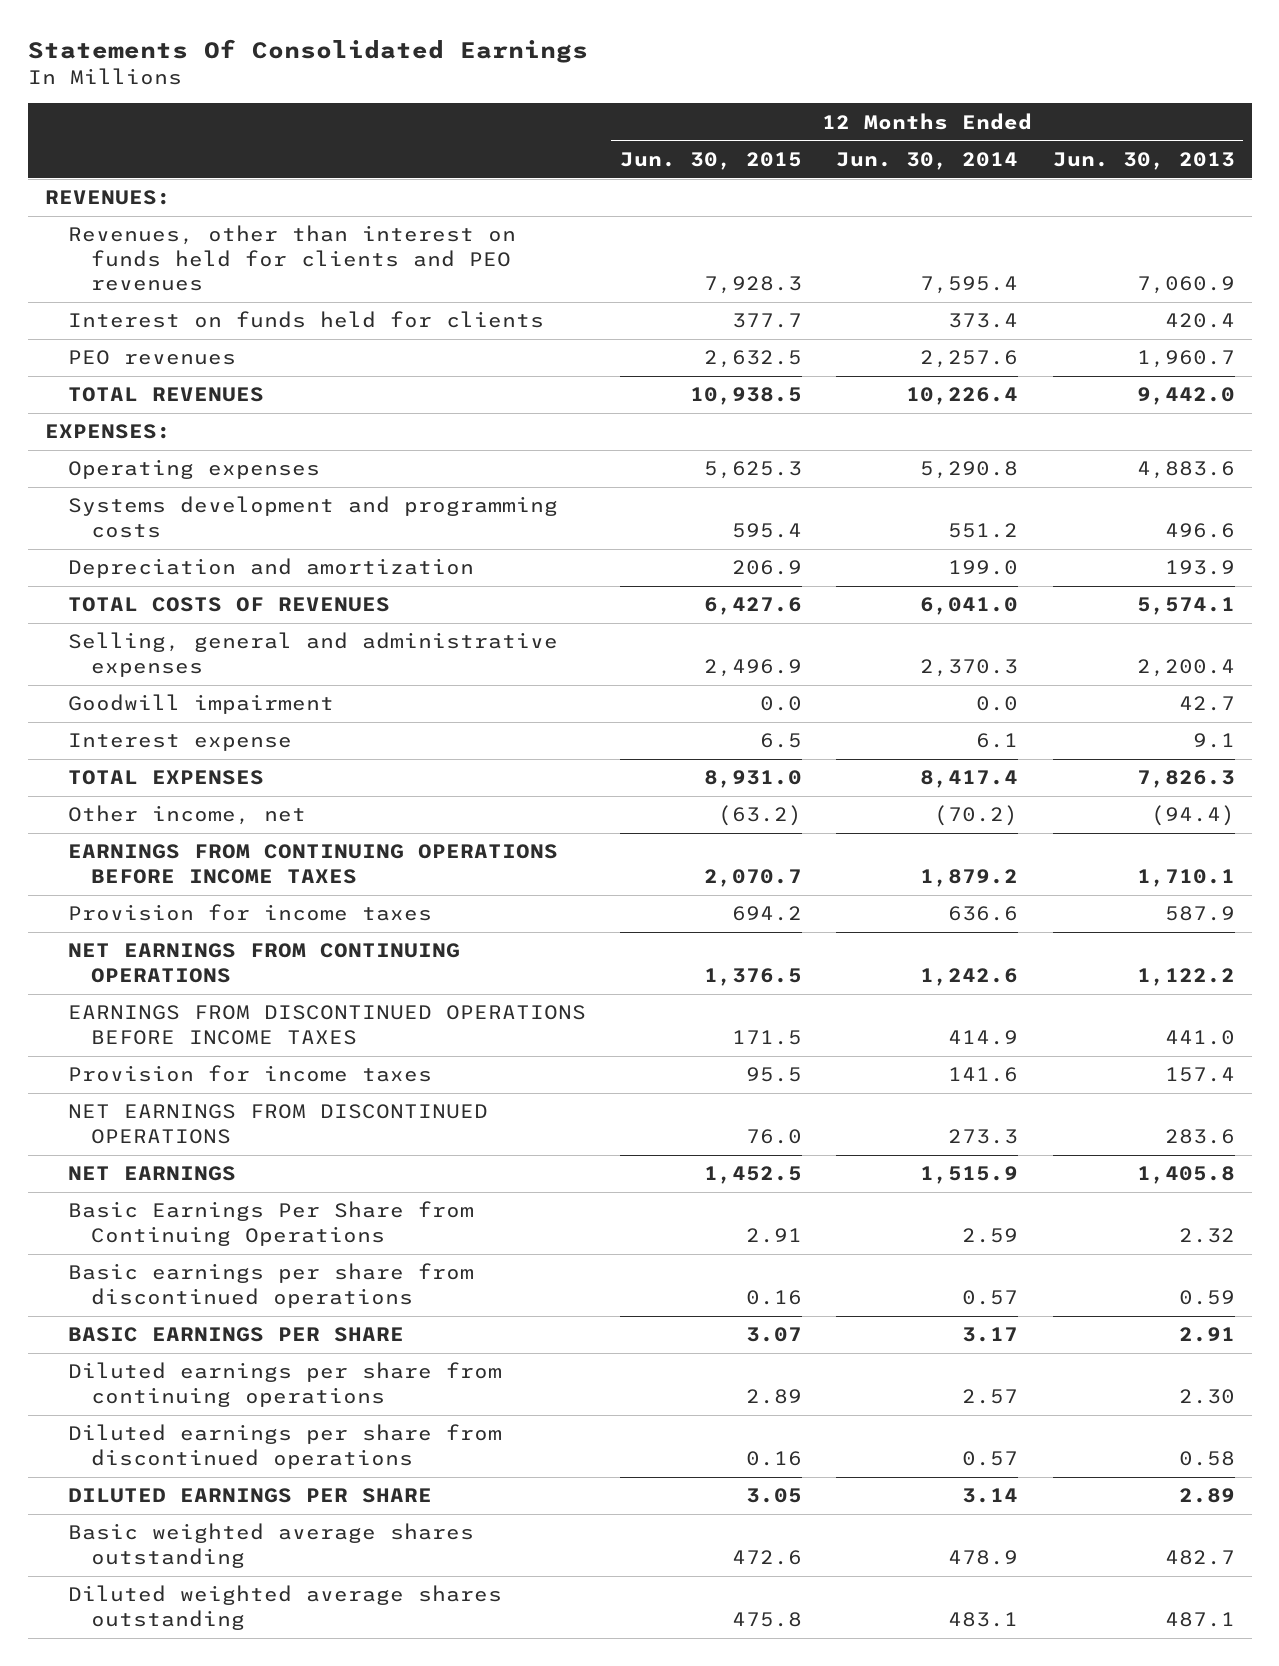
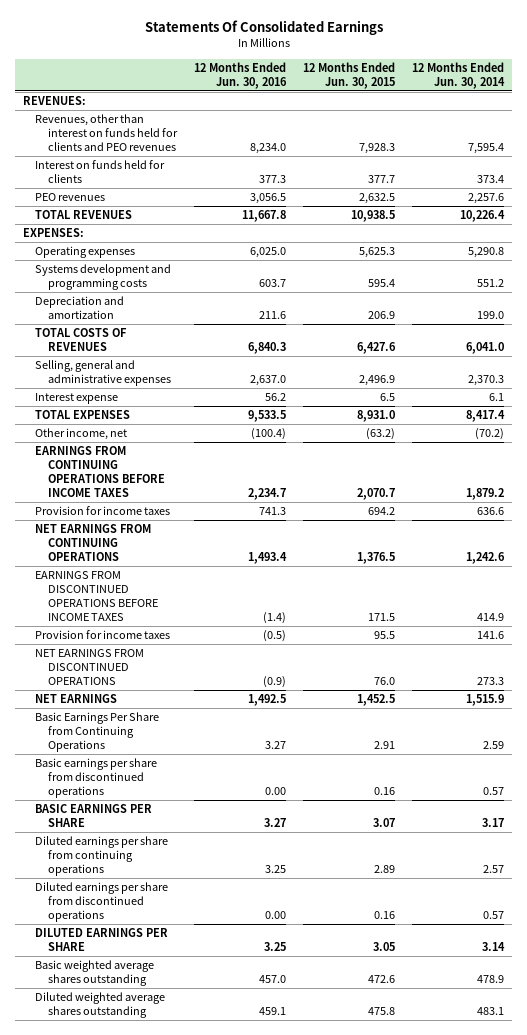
[1052,151,1235,170] Jun. 30, 2013 -> none
none -> [193,61,287,89] 12 Months Ended Jun. 30, 2016
[67,694,334,715] Goodwill impairment -> none

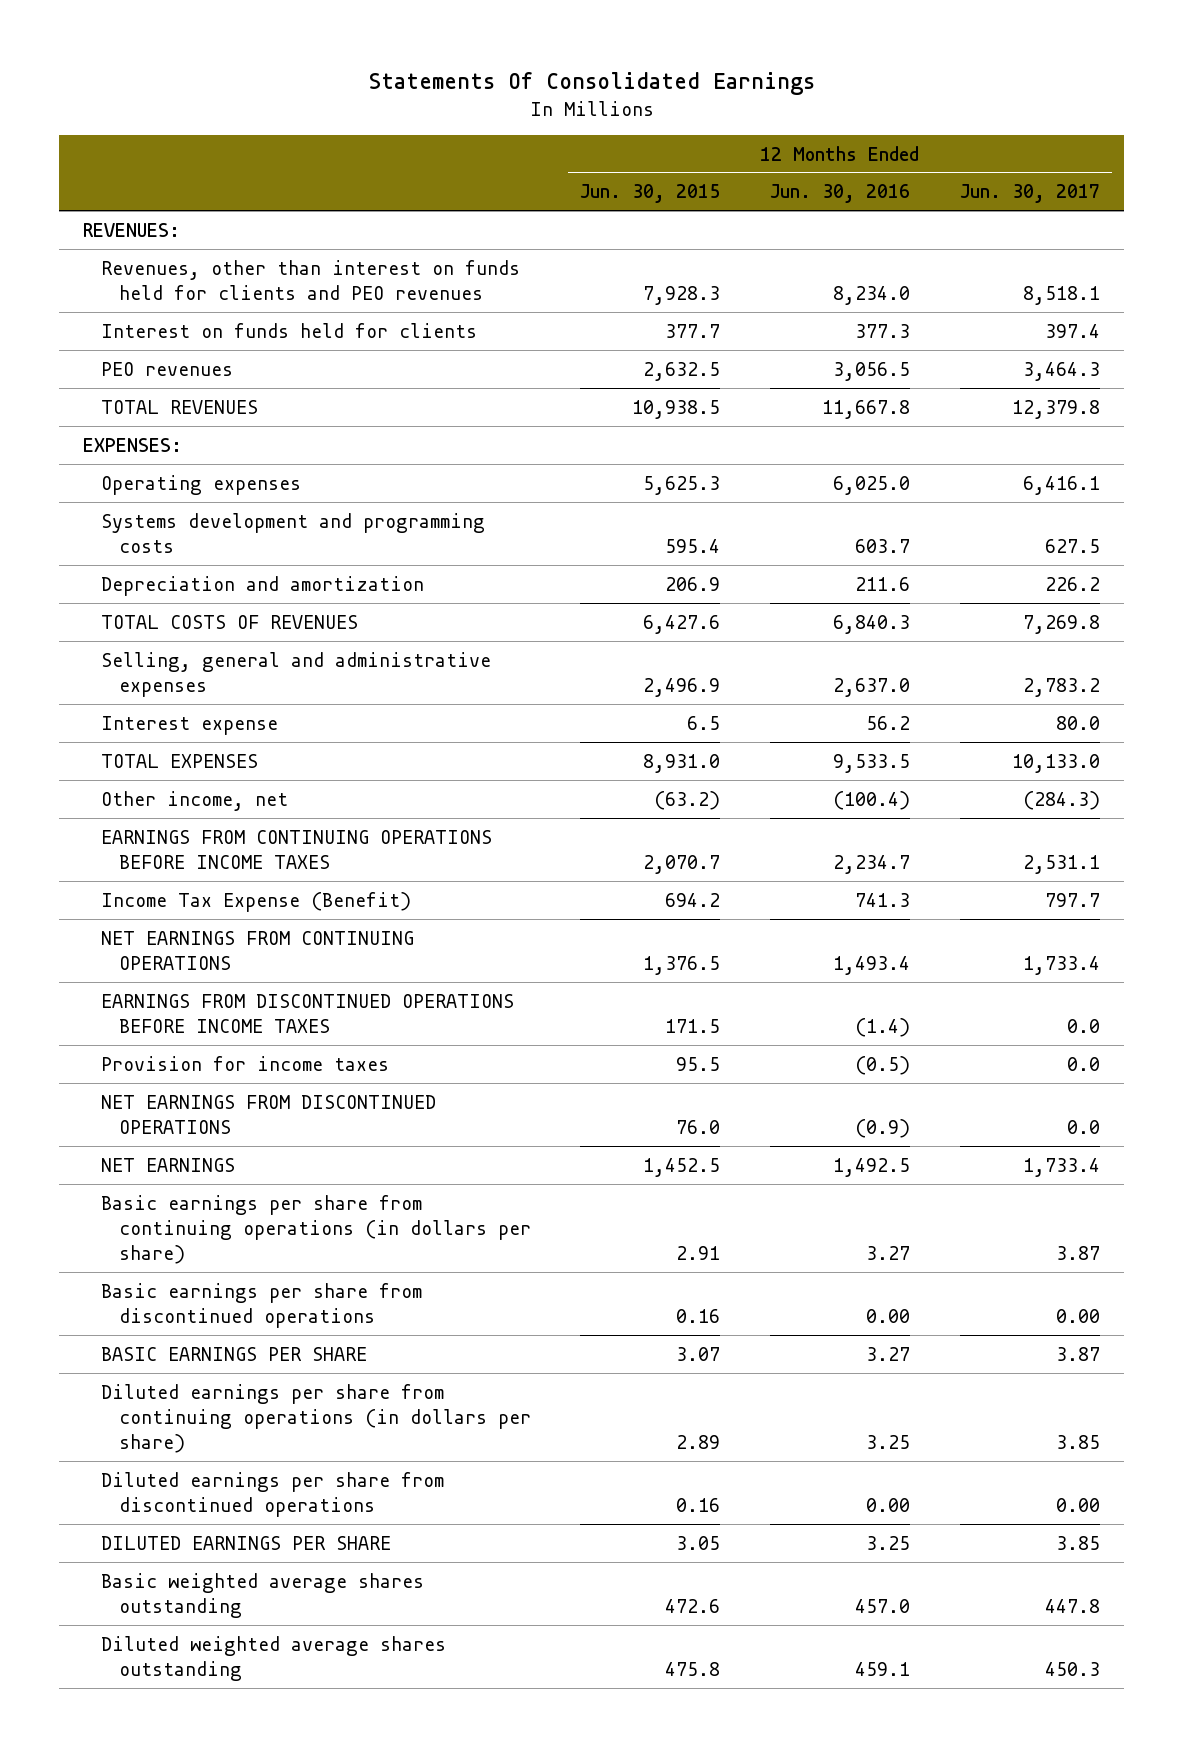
[411,61,505,89] 12 Months Ended Jun. 30, 2014 -> none
none -> [959,184,1100,204] Jun. 30, 2017
[35,506,171,516] Provision for income taxes -> [101,891,412,912] Income Tax Expense (Benefit)
[35,712,160,753] Basic Earnings Per Share from Continuing Operations -> [101,1194,531,1264] Basic earnings per share from continuing operations (in dollars per share)
[35,836,169,877] Diluted earnings per share from continuing operations -> [101,1383,531,1453] Diluted earnings per share from continuing operations (in dollars per share)

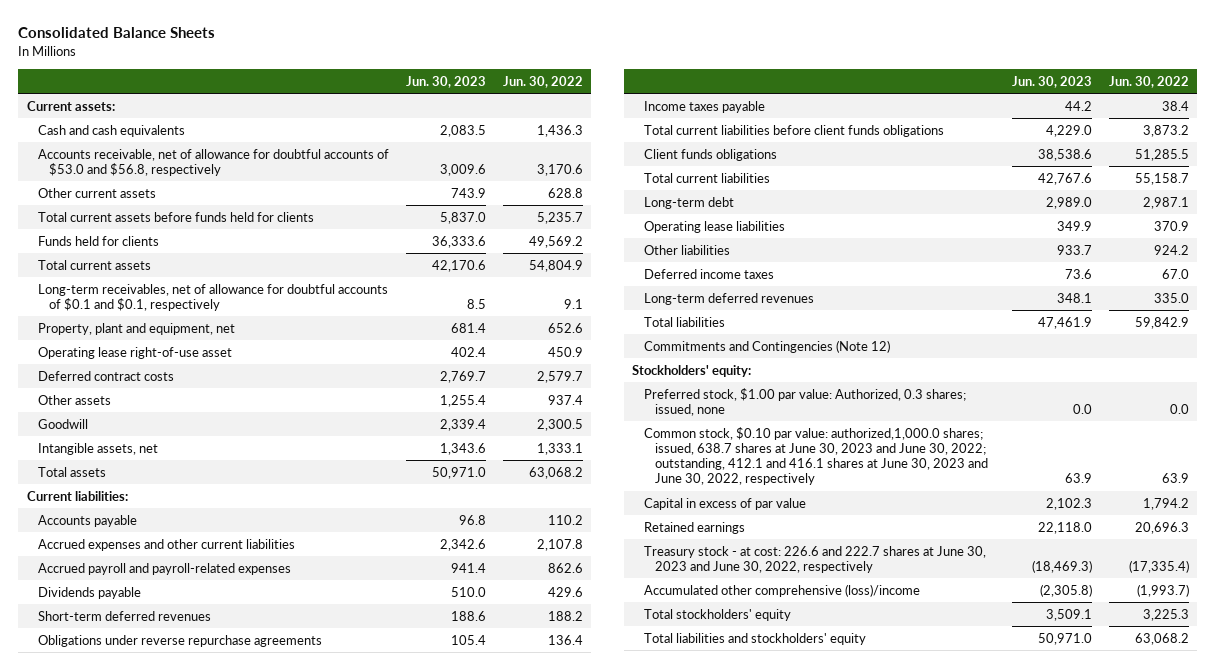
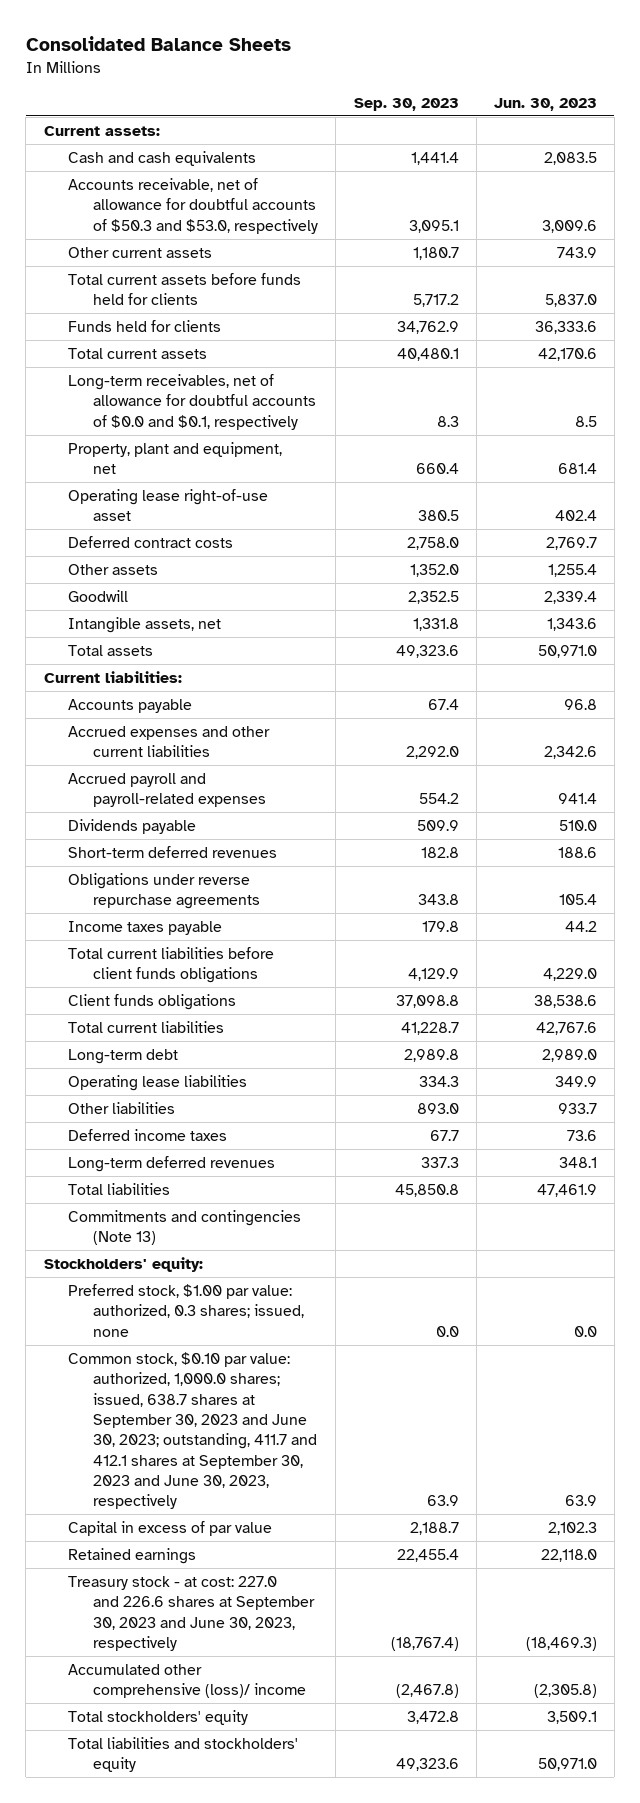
[502,75,583,88] Jun. 30, 2022 -> none
none -> [353,97,459,111] Sep. 30, 2023
[37,148,389,176] Accounts receivable, net of allowance for doubtful accounts of $53.0 and $56.8, respectively -> [68,177,319,234] Accounts receivable, net of allowance for doubtful accounts of $50.3 and $53.0, respectively
[37,283,388,311] Long-term receivables, net of allowance for doubtful accounts of $0.1 and $0.1, respectively -> [68,373,317,430] Long-term receivables, net of allowance for doubtful accounts of $0.0 and $0.1, respectively
[643,339,890,353] Commitments and Contingencies (Note 12) -> [68,1209,302,1246] Commitments and contingencies (Note 13)
[643,387,966,416] Preferred stock, $1.00 par value: Authorized, 0.3 shares; issued, none -> [68,1283,305,1337] Preferred stock, $1.00 par value: authorized, 0.3 shares; issued, none
[643,426,989,486] Common stock, $0.10 par value: authorized,1,000.0 shares; issued, 638.7 shares at June 30, 2023 and June 30, 2022; outstanding, 412.1 and 416.1 shares at June 30, 2023 and June 30, 2022, respectively -> [68,1351,318,1510] Common stock, $0.10 par value: authorized, 1,000.0 shares; issued, 638.7 shares at September 30, 2023 and June 30, 2023; outstanding, 411.7 and 412.1 shares at September 30, 2023 and June 30, 2023, respectively
[643,545,986,573] Treasury stock - at cost: 226.6 and 222.7 shares at June 30, 2023 and June 30, 2022, respectively -> [68,1575,316,1651] Treasury stock - at cost: 227.0 and 226.6 shares at September 30, 2023 and June 30, 2023, respectively
[643,583,920,597] Accumulated other comprehensive (loss)/income -> [68,1663,307,1699] Accumulated other comprehensive (loss)/ income

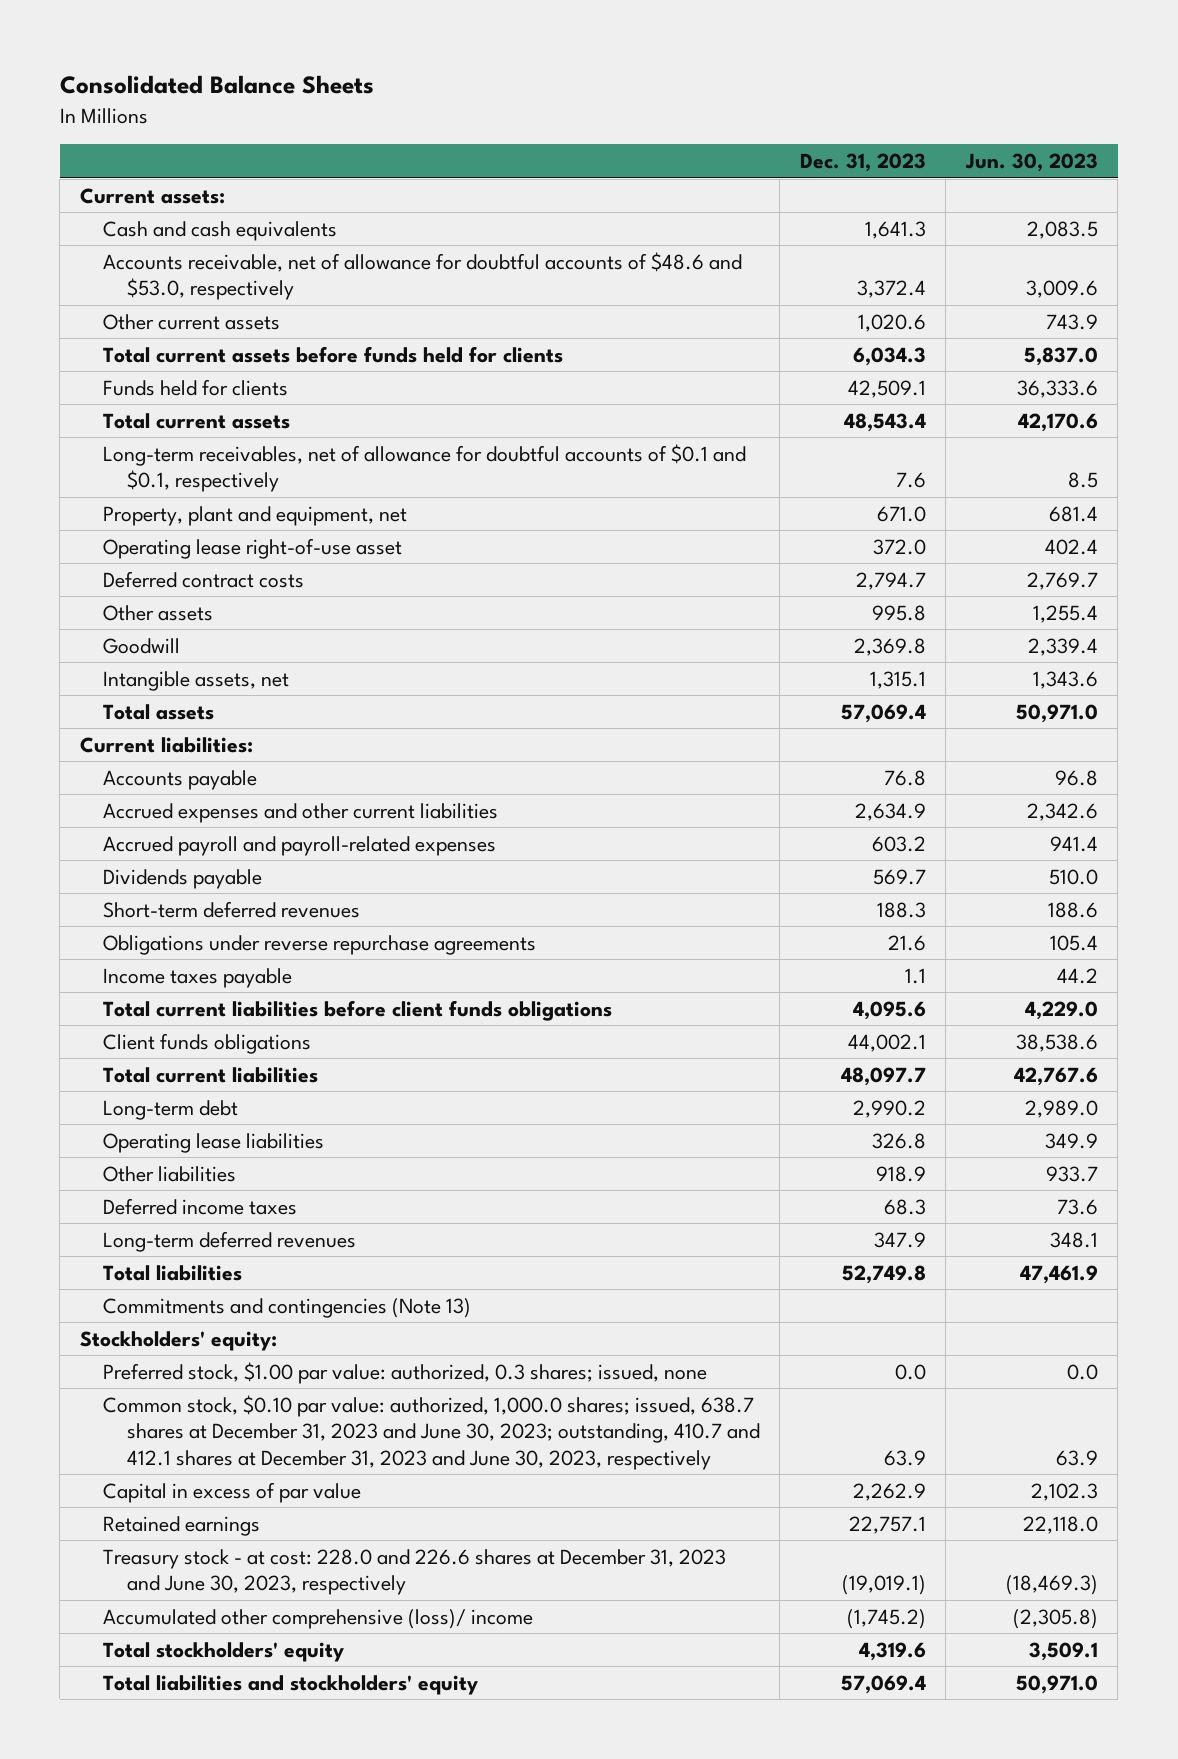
[353,97,459,111] Sep. 30, 2023 -> none
none -> [799,153,926,173] Dec. 31, 2023
[68,177,319,234] Accounts receivable, net of allowance for doubtful accounts of $50.3 and $53.0, respectively -> [103,251,743,301] Accounts receivable, net of allowance for doubtful accounts of $48.6 and $53.0, respectively
[68,373,317,430] Long-term receivables, net of allowance for doubtful accounts of $0.0 and $0.1, respectively -> [103,443,747,493] Long-term receivables, net of allowance for doubtful accounts of $0.1 and $0.1, respectively
[68,1351,318,1510] Common stock, $0.10 par value: authorized, 1,000.0 shares; issued, 638.7 shares at September 30, 2023 and June 30, 2023; outstanding, 411.7 and 412.1 shares at September 30, 2023 and June 30, 2023, respectively -> [103,1394,760,1470] Common stock, $0.10 par value: authorized, 1,000.0 shares; issued, 638.7 shares at December 31, 2023 and June 30, 2023; outstanding, 410.7 and 412.1 shares at December 31, 2023 and June 30, 2023, respectively
[68,1575,316,1651] Treasury stock - at cost: 227.0 and 226.6 shares at September 30, 2023 and June 30, 2023, respectively -> [103,1548,727,1596] Treasury stock - at cost: 228.0 and 226.6 shares at December 31, 2023 and June 30, 2023, respectively

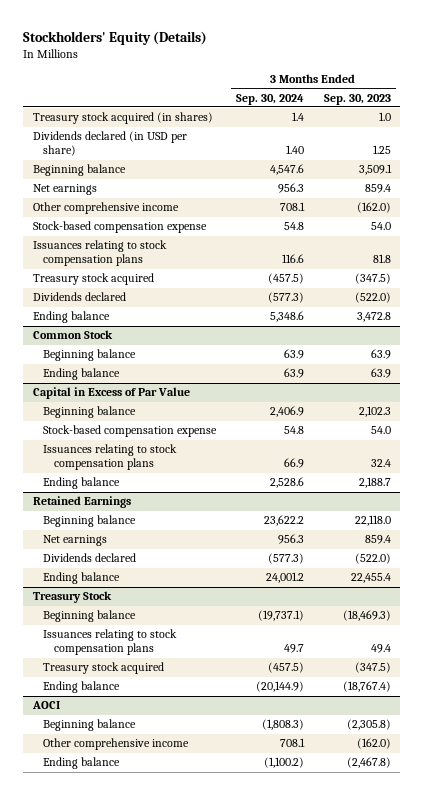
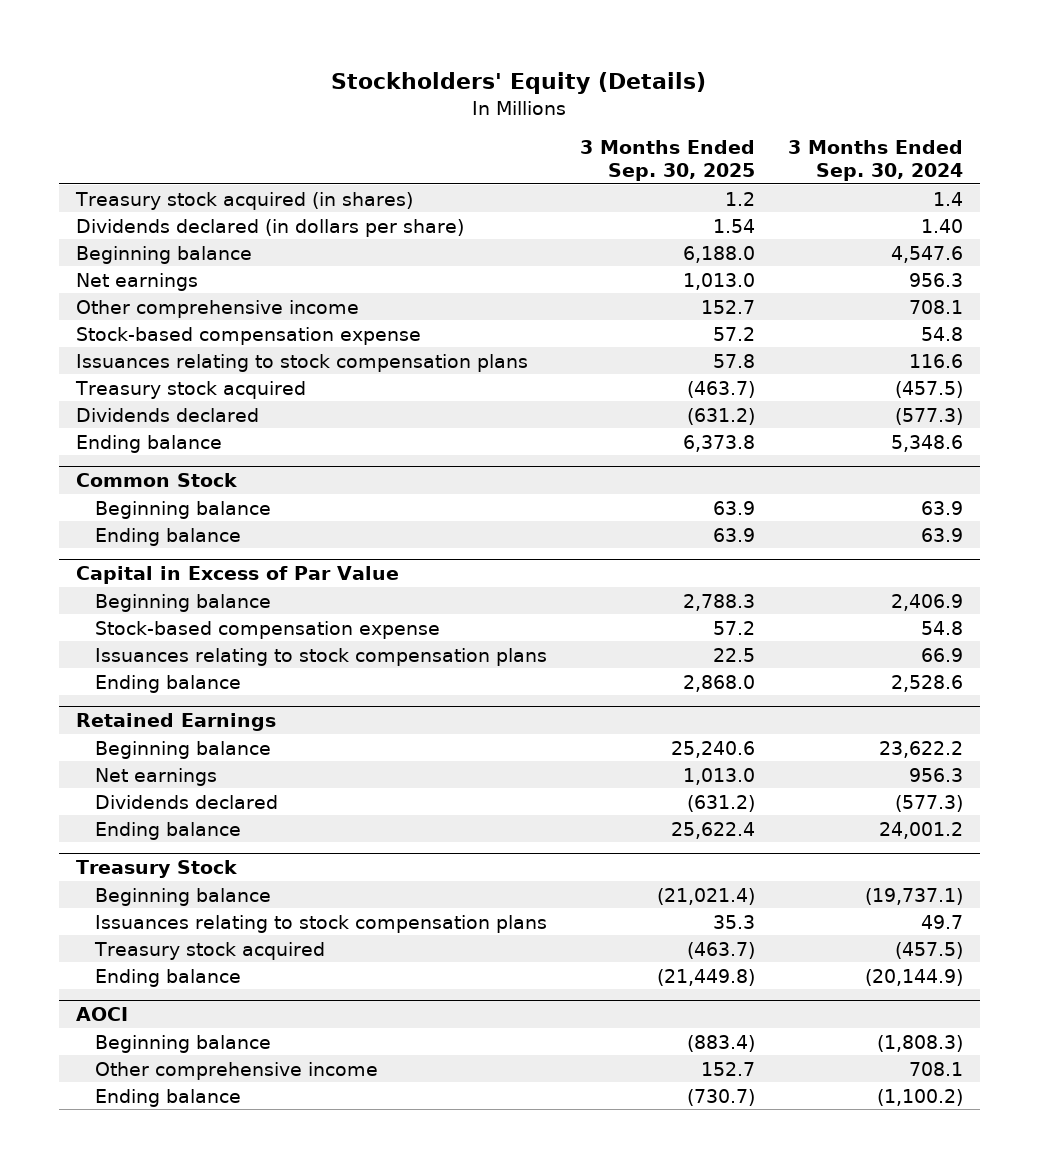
[323,93,391,105] Sep. 30, 2023 -> none
none -> [580,140,756,181] 3 Months Ended Sep. 30, 2025
[33,131,188,157] Dividends declared (in USD per share) -> [75,218,464,237] Dividends declared (in dollars per share)

